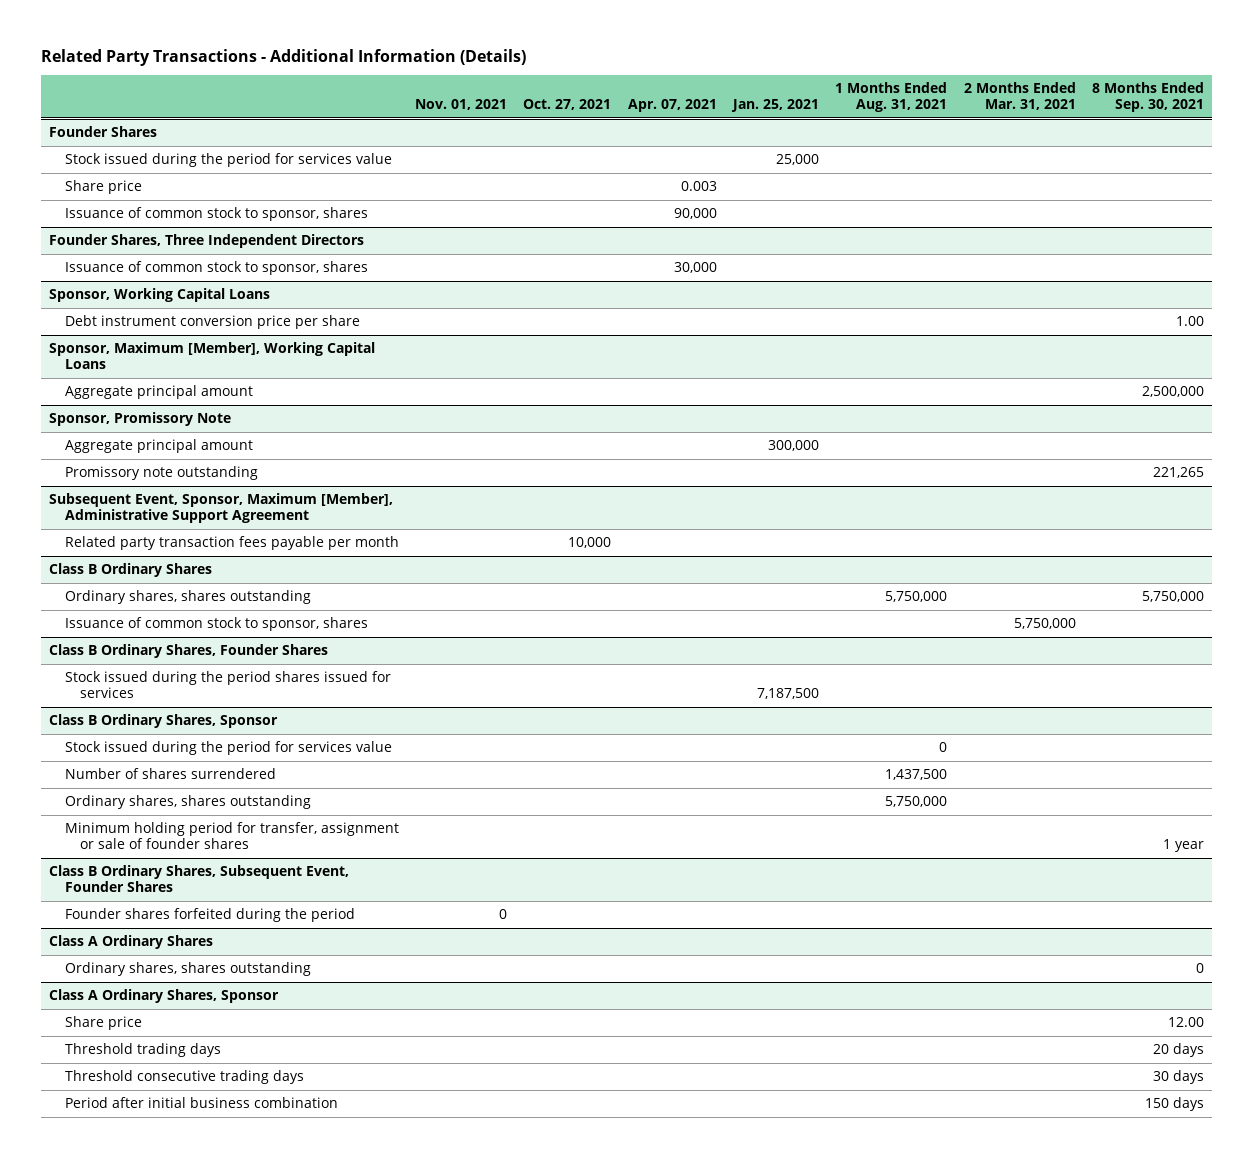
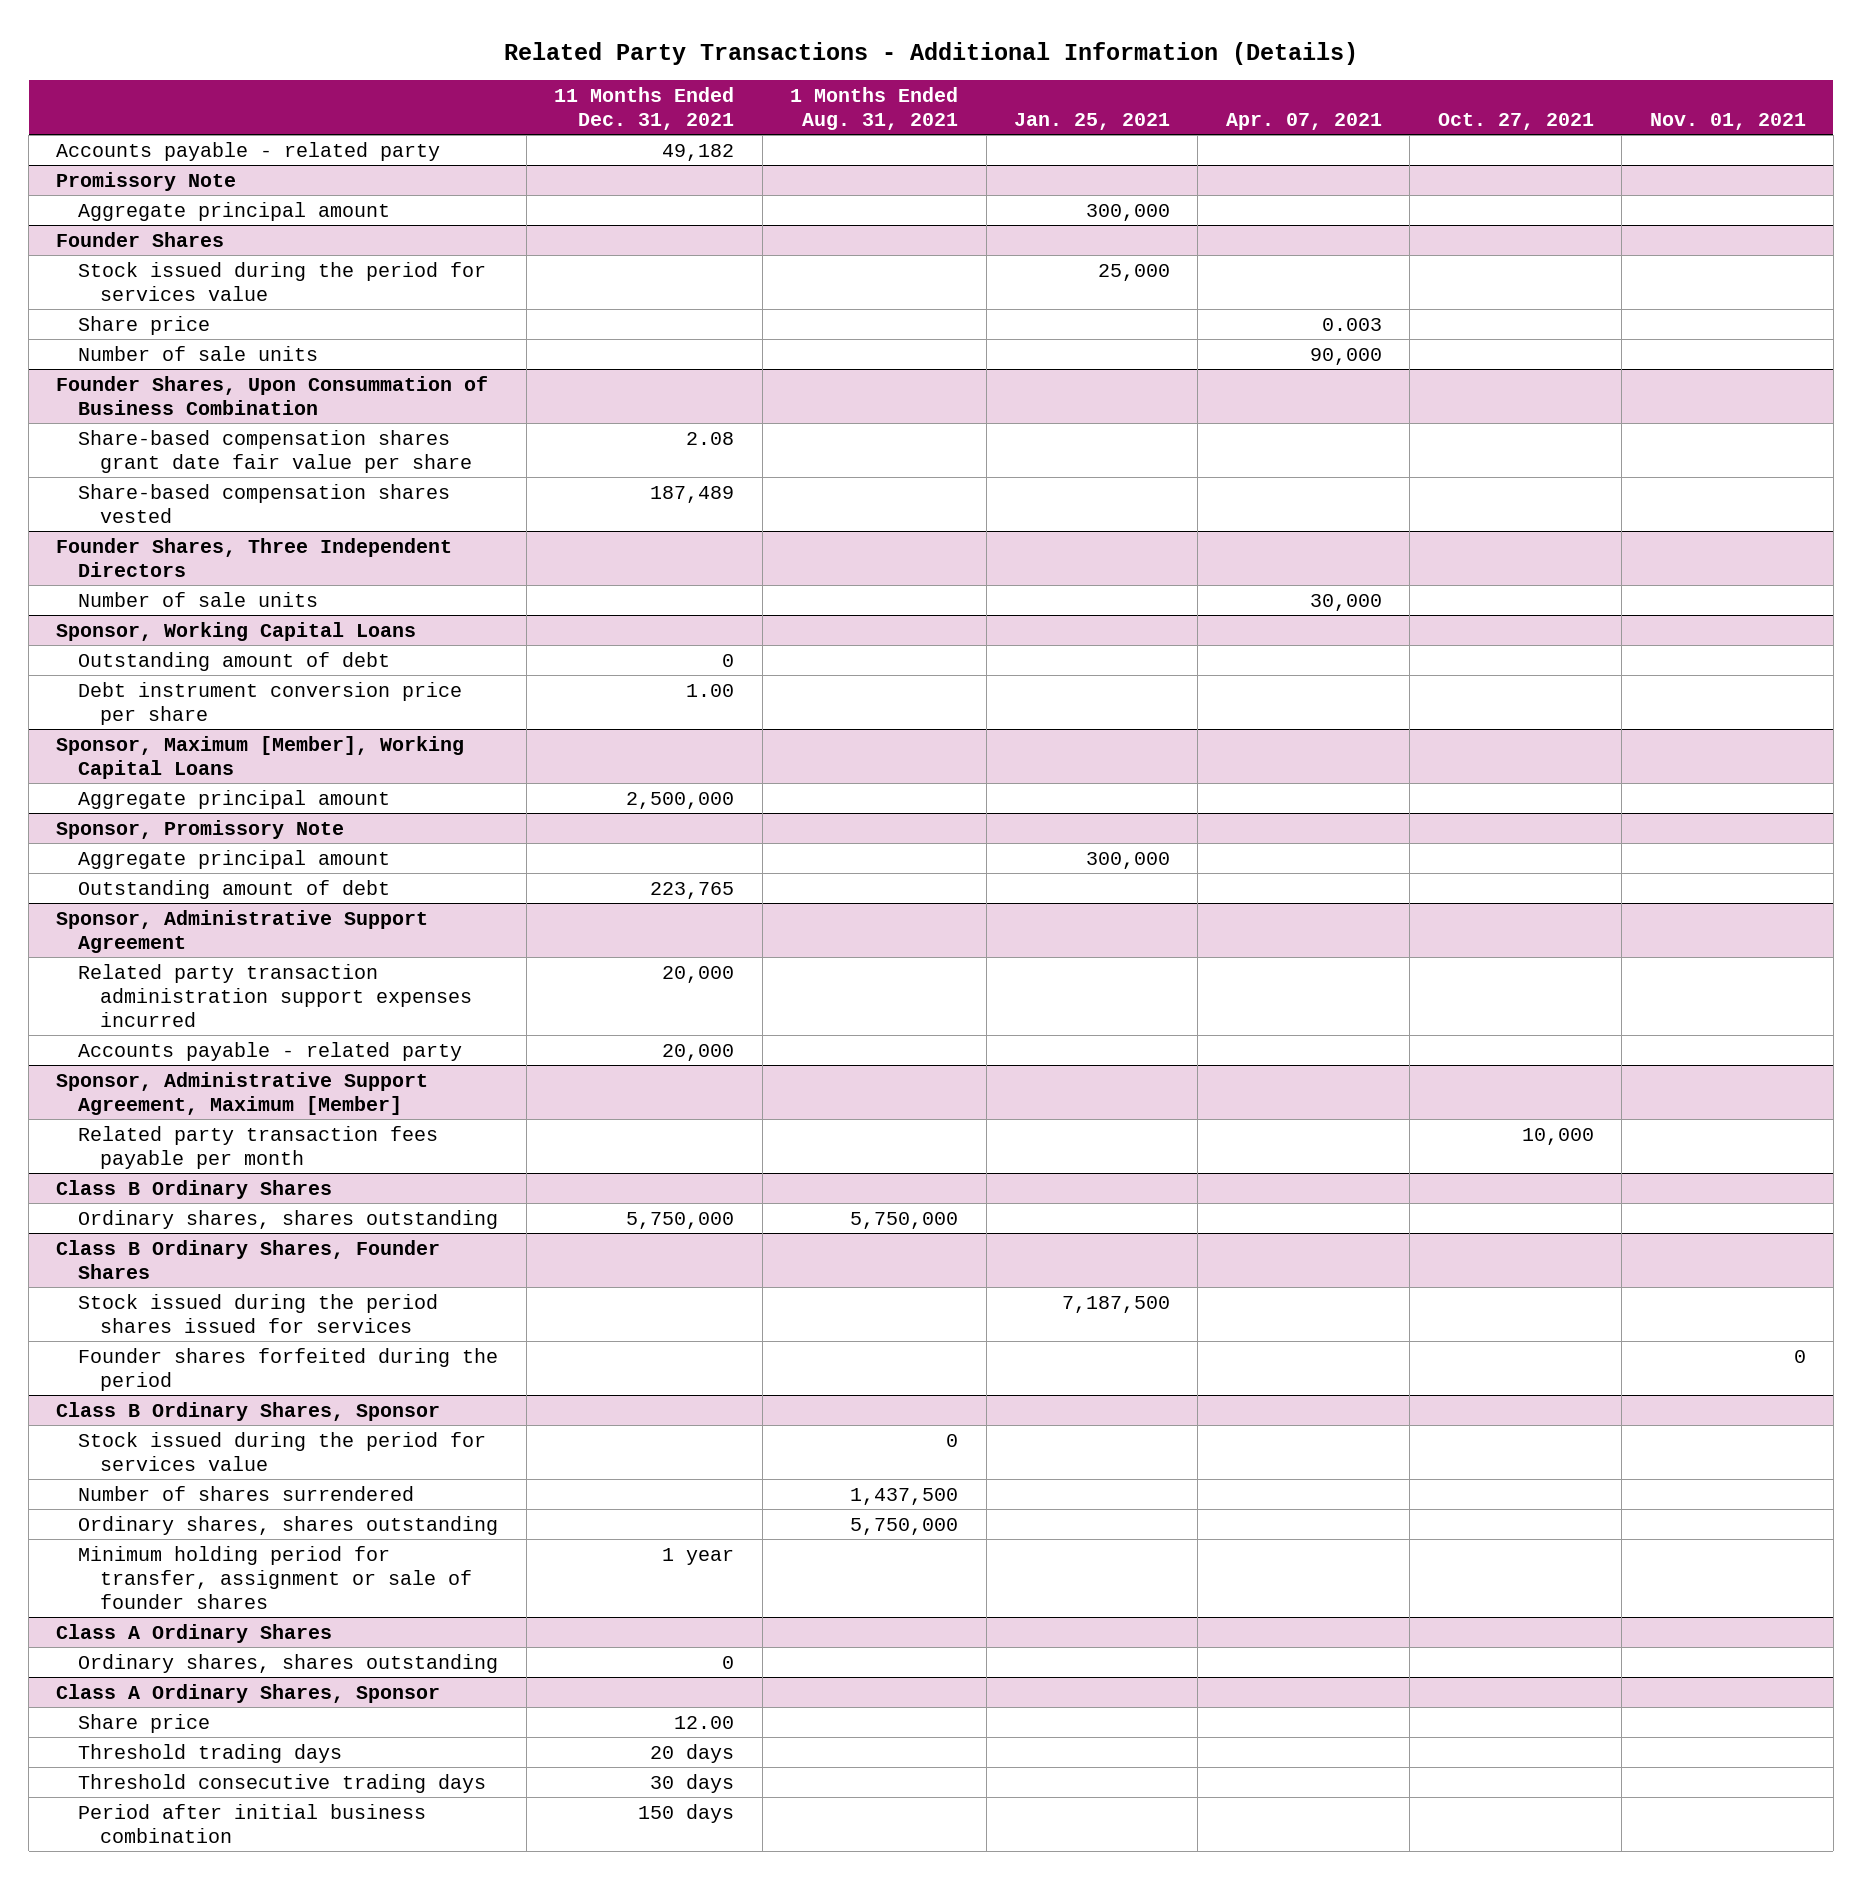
[963,81,1076,111] 2 Months Ended Mar. 31, 2021 -> none
[1091,81,1204,113] 8 Months Ended Sep. 30, 2021 -> none
none -> [554,86,735,130] 11 Months Ended Dec. 31, 2021
none -> [56,141,441,161] Accounts payable - related party
none -> [56,171,237,191] Promissory Note
none -> [78,201,391,221] Aggregate principal amount
[64,206,368,221] Issuance of common stock to sponsor, shares -> [78,345,319,361] Number of sale units
none -> [56,375,489,415] Founder Shares, Upon Consummation of Business Combination
none -> [78,429,473,473] Share-based compensation shares grant date fair value per share
none -> [78,483,451,523] Share-based compensation shares vested
[64,260,368,275] Issuance of common stock to sponsor, shares -> [78,591,319,607] Number of sale units
none -> [78,651,391,671] Outstanding amount of debt
[64,465,258,480] Promissory note outstanding -> [78,879,391,899] Outstanding amount of debt
none -> [56,909,429,953] Sponsor, Administrative Support Agreement
none -> [78,963,473,1027] Related party transaction administration support expenses incurred
none -> [78,1041,463,1061] Accounts payable - related party
[49,492,394,524] Subsequent Event, Sponsor, Maximum [Member], Administrative Support Agreement -> [56,1071,429,1115] Sponsor, Administrative Support Agreement, Maximum [Member]
[64,616,368,631] Issuance of common stock to sponsor, shares -> none
none -> [78,1347,499,1391] Founder shares forfeited during the period
[49,864,350,893] Class B Ordinary Shares, Subsequent Event, Founder Shares -> none
[64,907,355,922] Founder shares forfeited during the period -> none

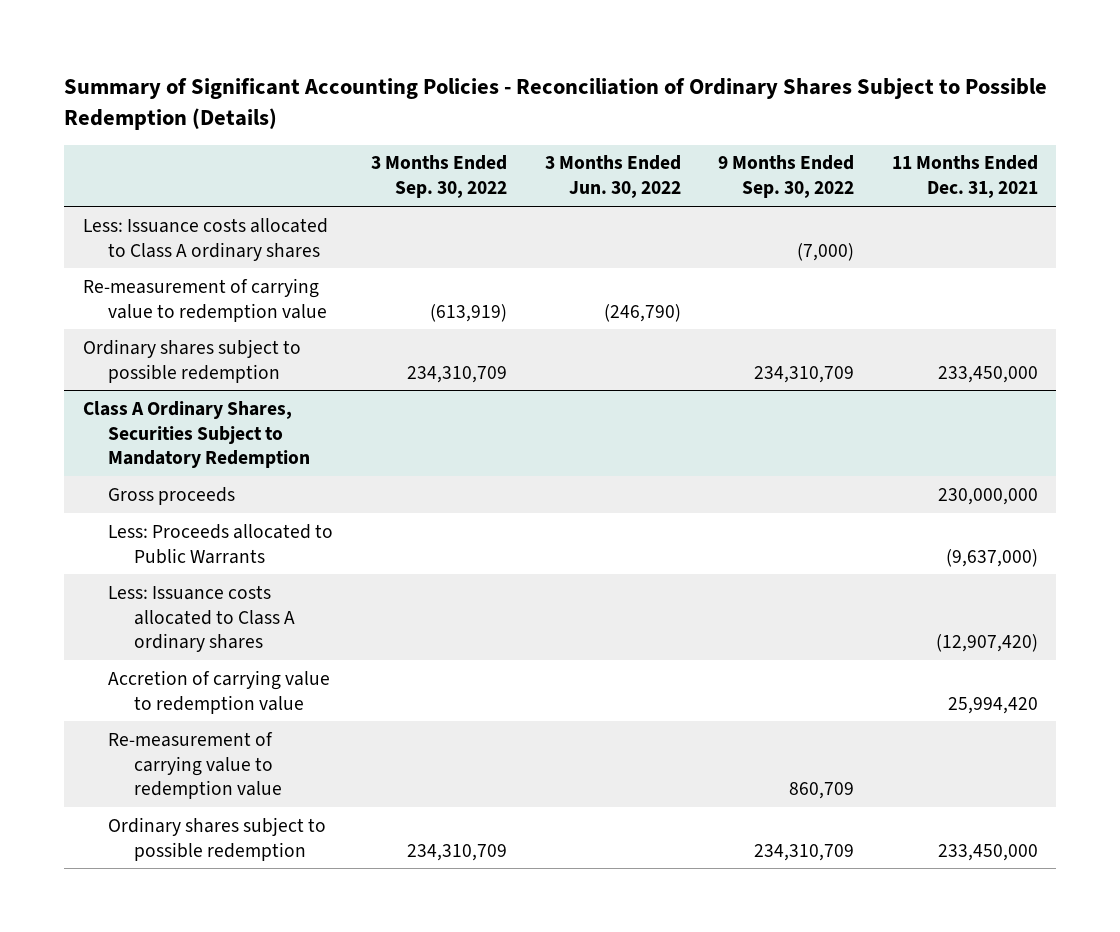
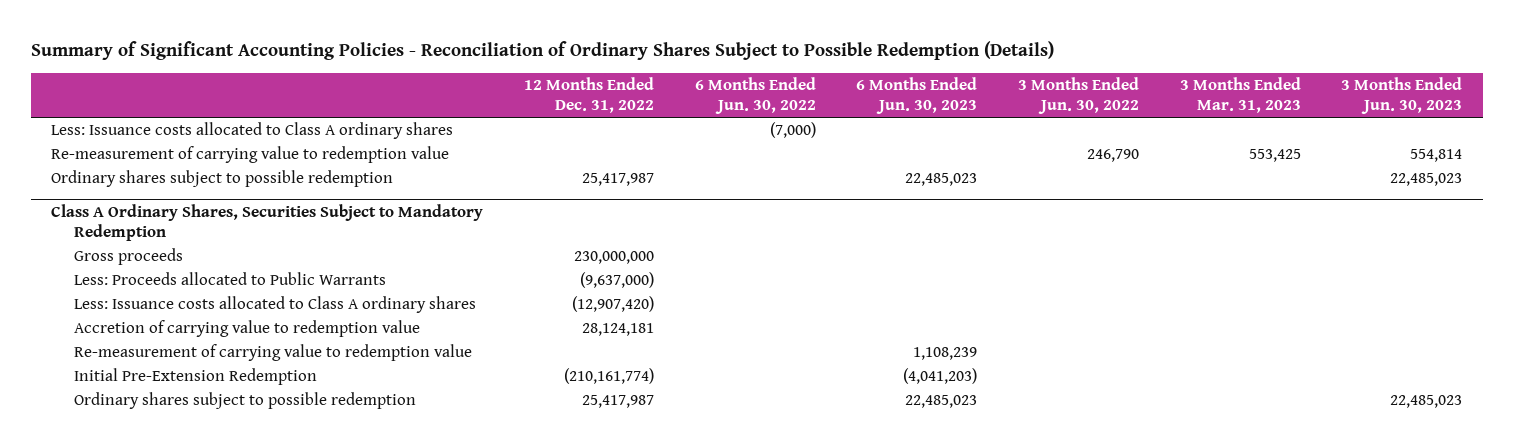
[370,155,507,199] 3 Months Ended Sep. 30, 2022 -> none
[718,155,855,199] 9 Months Ended Sep. 30, 2022 -> none
[891,155,1038,199] 11 Months Ended Dec. 31, 2021 -> none
none -> [523,77,654,113] 12 Months Ended Dec. 31, 2022
none -> [694,77,816,114] 6 Months Ended Jun. 30, 2022
none -> [856,77,978,114] 6 Months Ended Jun. 30, 2023
none -> [1179,77,1301,113] 3 Months Ended Mar. 31, 2023
none -> [1341,77,1463,114] 3 Months Ended Jun. 30, 2023
[603,303,681,322] (246,790) -> [1086,149,1139,163] 246,790
none -> [74,368,318,386] Initial Pre-Extension Redemption

